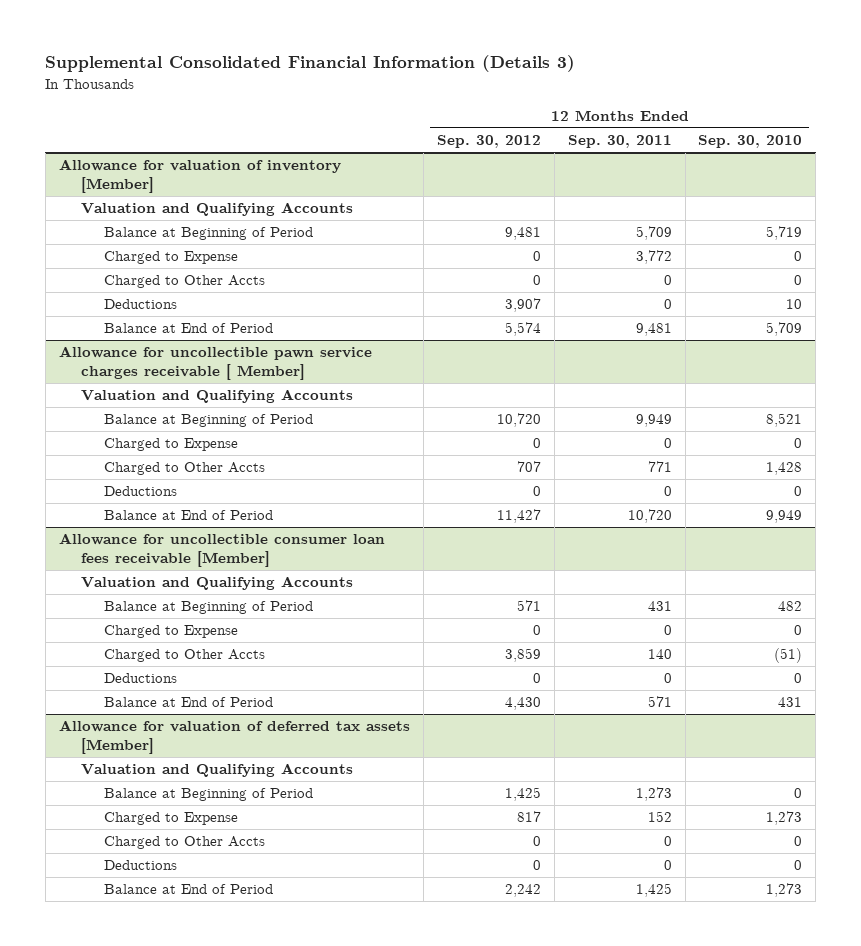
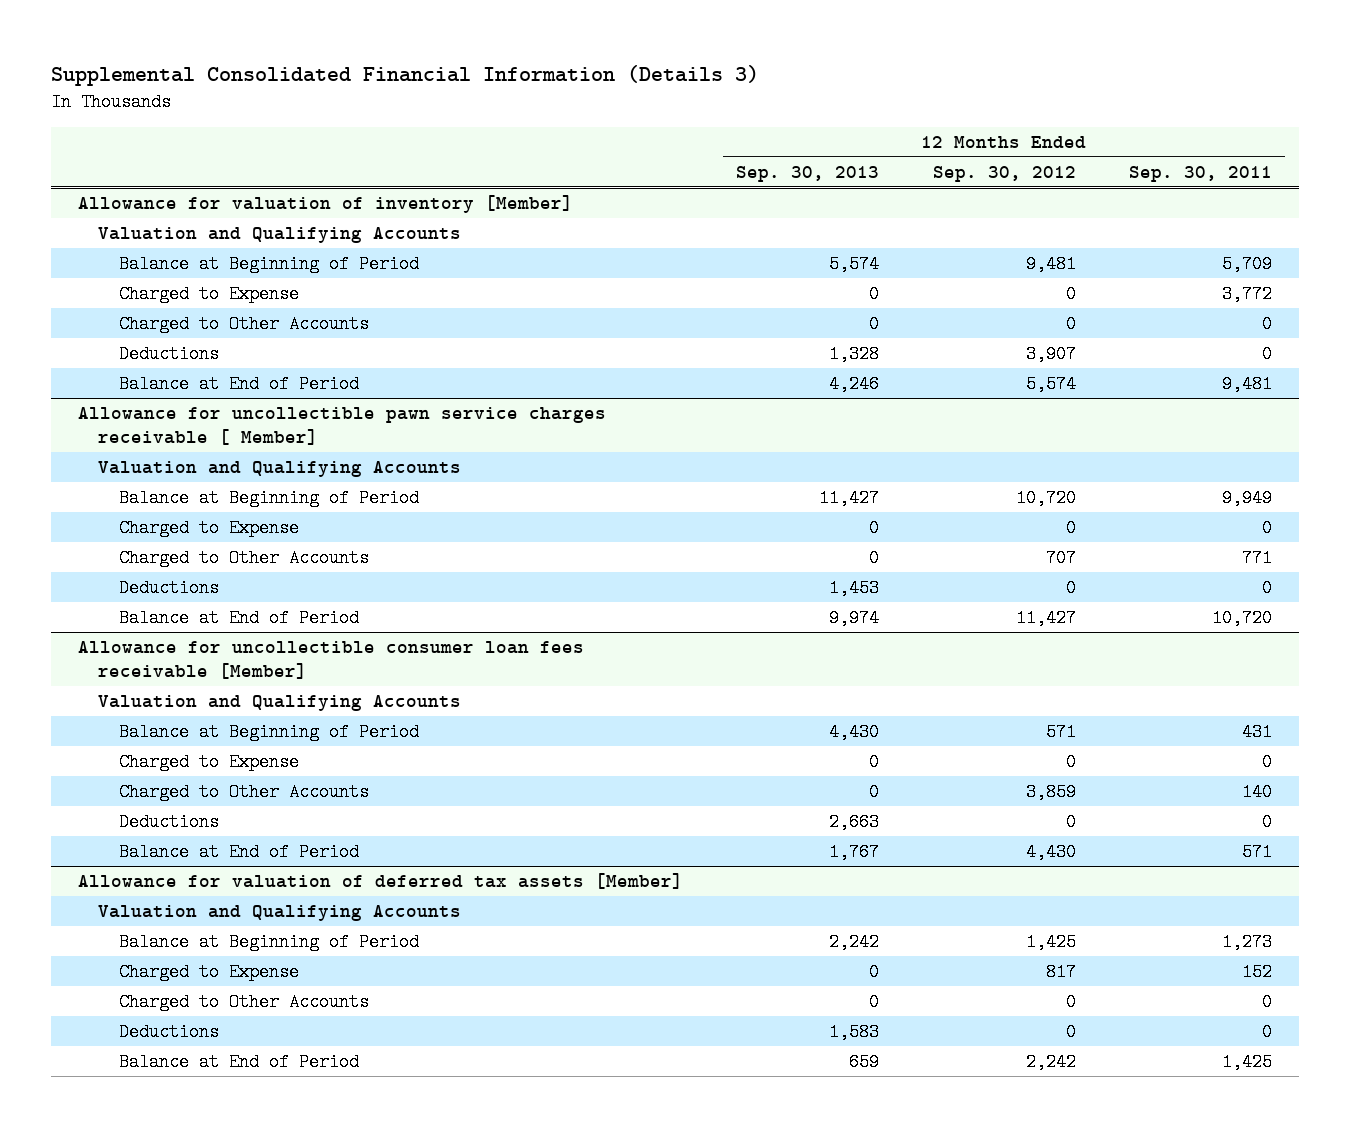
[698,135,803,149] Sep. 30, 2010 -> none
none -> [736,165,880,182] Sep. 30, 2013
[103,275,265,289] Charged to Other Accts -> [119,314,370,333] Charged to Other Accounts
[103,462,265,476] Charged to Other Accts -> [119,548,370,567] Charged to Other Accounts
[103,649,265,663] Charged to Other Accts -> [119,782,370,801] Charged to Other Accounts
[103,836,265,850] Charged to Other Accts -> [119,992,370,1011] Charged to Other Accounts

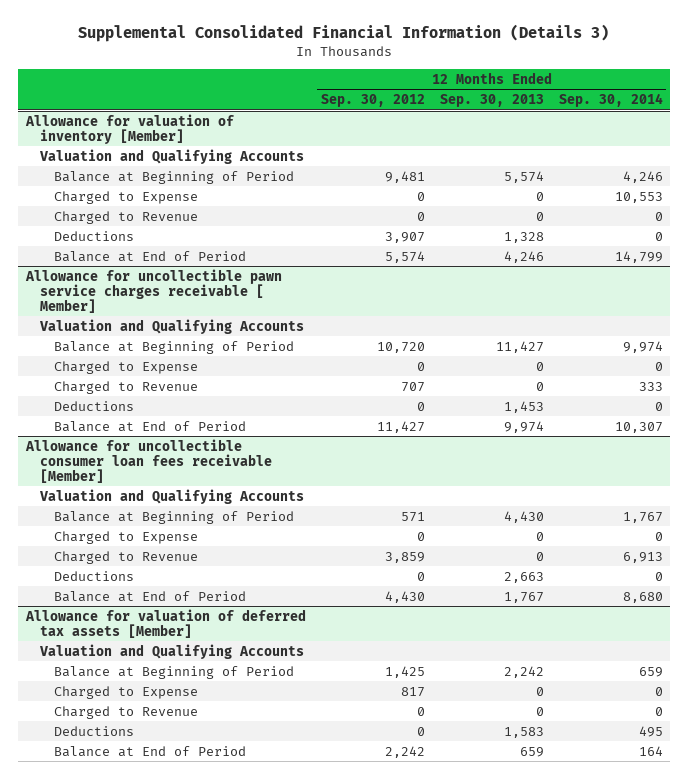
[1129,165,1273,182] Sep. 30, 2011 -> none
none -> [558,93,663,108] Sep. 30, 2014
[119,314,370,333] Charged to Other Accounts -> [53,210,198,224] Charged to Revenue
[119,548,370,567] Charged to Other Accounts -> [53,380,198,394] Charged to Revenue
[119,782,370,801] Charged to Other Accounts -> [53,550,198,564] Charged to Revenue
[119,992,370,1011] Charged to Other Accounts -> [53,705,198,719] Charged to Revenue

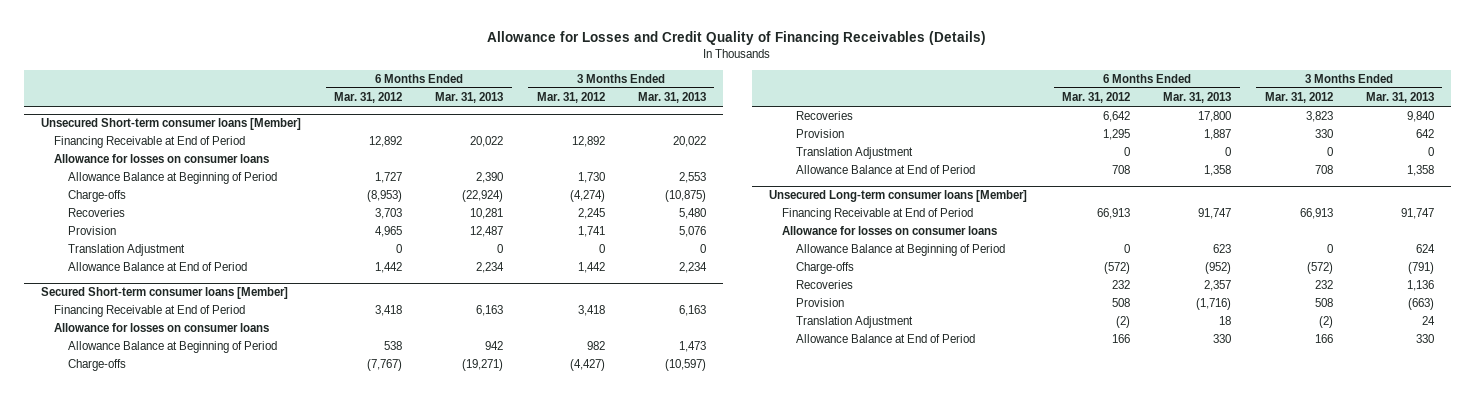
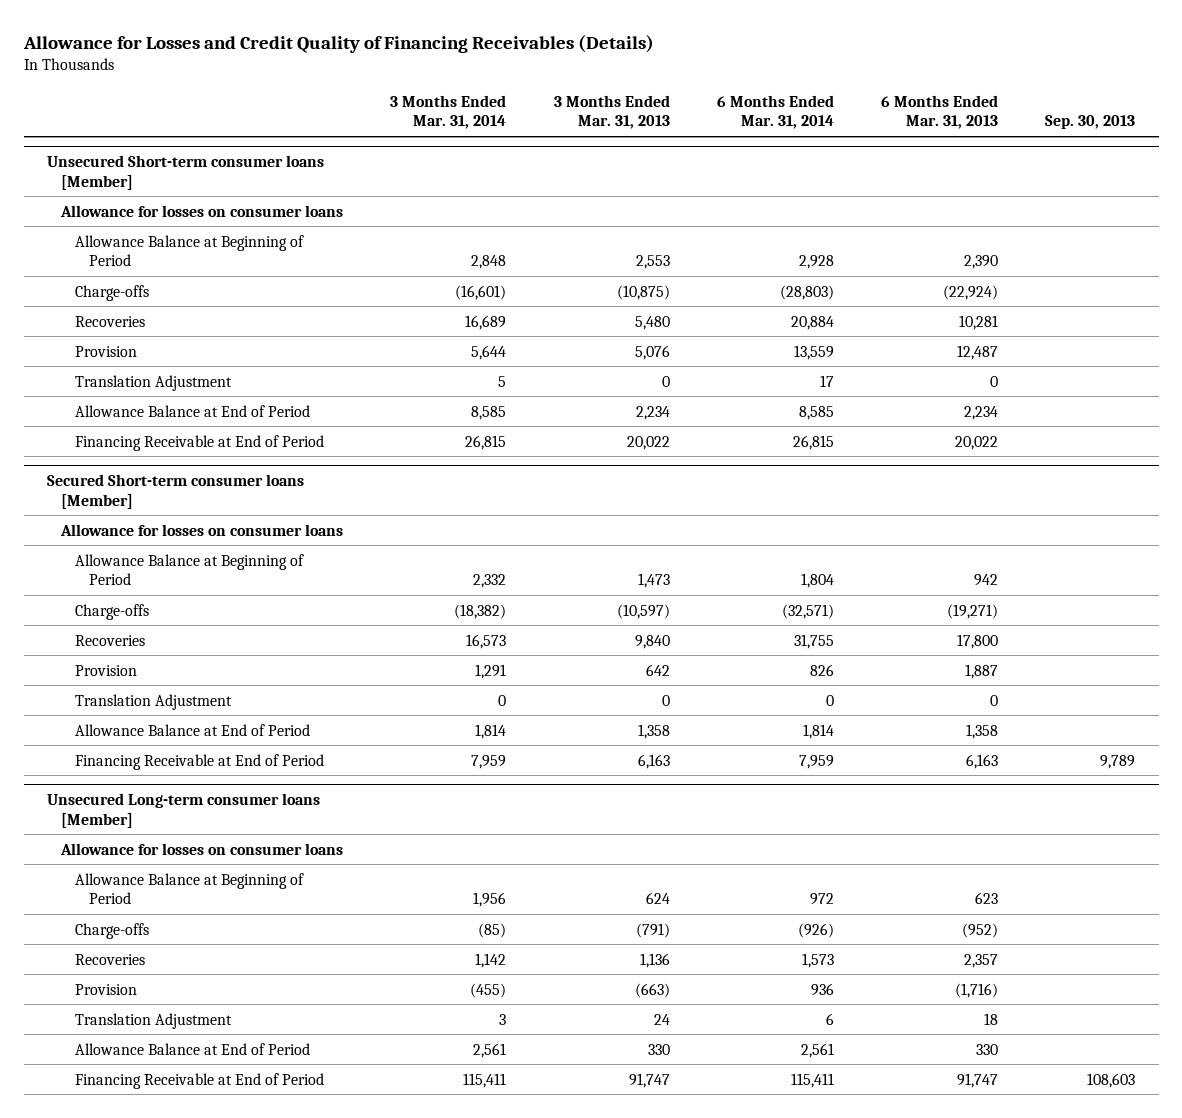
[333,92,402,104] Mar. 31, 2012 -> none
[536,92,605,104] Mar. 31, 2012 -> none
none -> [390,94,507,130] 3 Months Ended Mar. 31, 2014
none -> [716,94,834,130] 6 Months Ended Mar. 31, 2014
none -> [1044,115,1135,130] Sep. 30, 2013
[54,136,246,149] Financing Receivable at End of Period -> [75,434,325,451] Financing Receivable at End of Period
[54,305,246,318] Financing Receivable at End of Period -> [75,753,325,770] Financing Receivable at End of Period
[782,208,974,221] Financing Receivable at End of Period -> [75,1072,325,1089] Financing Receivable at End of Period

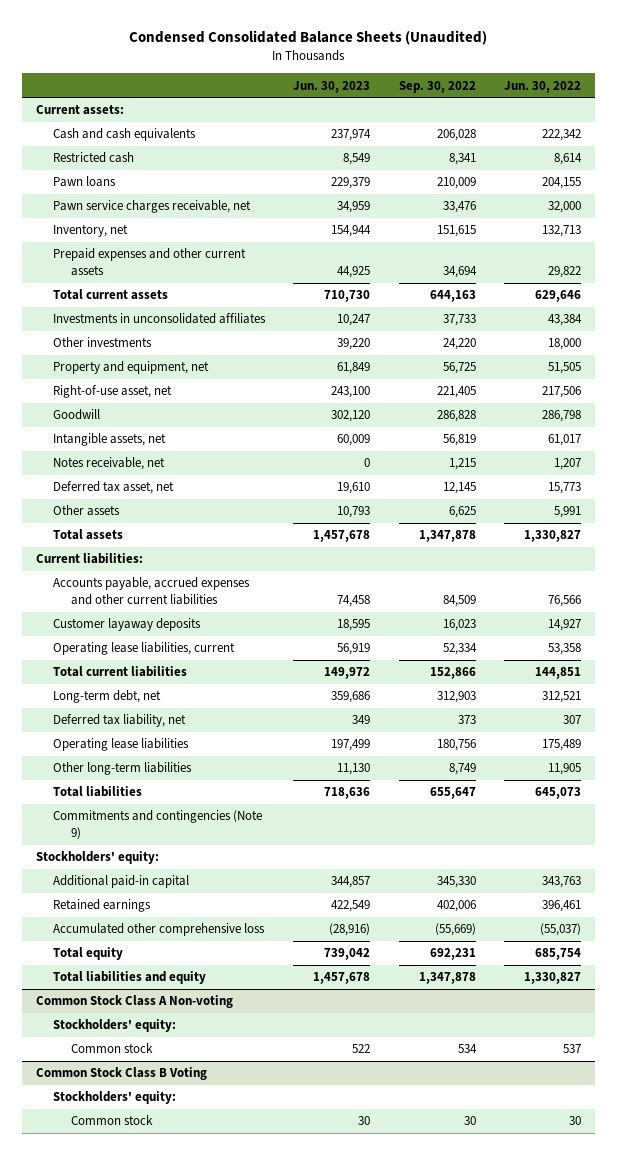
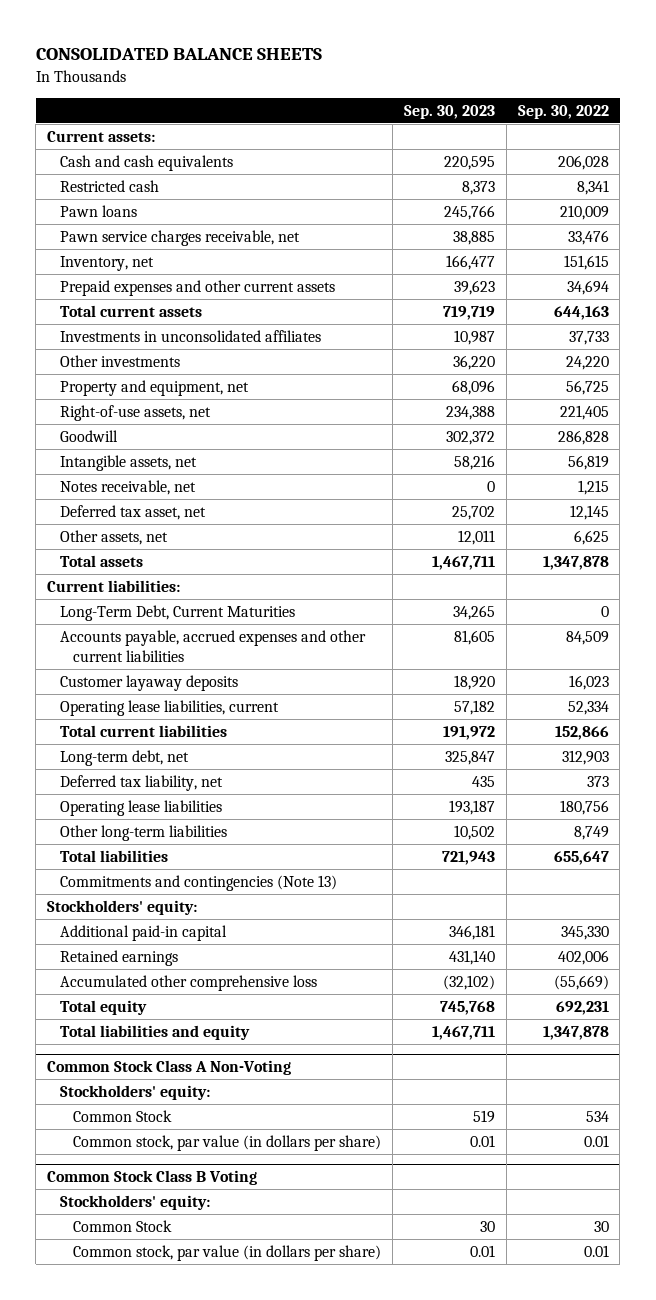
[129,30,488,46] Condensed Consolidated Balance Sheets (Unaudited) -> [35,48,322,61] CONSOLIDATED BALANCE SHEETS
[293,80,371,93] Jun. 30, 2023 -> none
[503,80,581,93] Jun. 30, 2022 -> none
none -> [403,104,495,119] Sep. 30, 2023
[53,385,173,399] Right-of-use asset, net -> [60,404,212,421] Right-of-use assets, net
[53,505,121,517] Other assets -> [60,529,169,545] Other assets, net
none -> [60,604,296,621] Long-Term Debt, Current Maturities
[53,810,263,840] Commitments and contingencies (Note 9) -> [60,874,338,891] Commitments and contingencies (Note 13)
[36,995,234,1009] Common Stock Class A Non-voting -> [47,1060,292,1076] Common Stock Class A Non-Voting
[70,1043,153,1054] Common stock -> [73,1109,173,1122] Common Stock
none -> [73,1134,382,1151] Common stock, par value (in dollars per share)
[70,1115,153,1126] Common stock -> [73,1219,173,1232] Common Stock
none -> [73,1244,382,1261] Common stock, par value (in dollars per share)

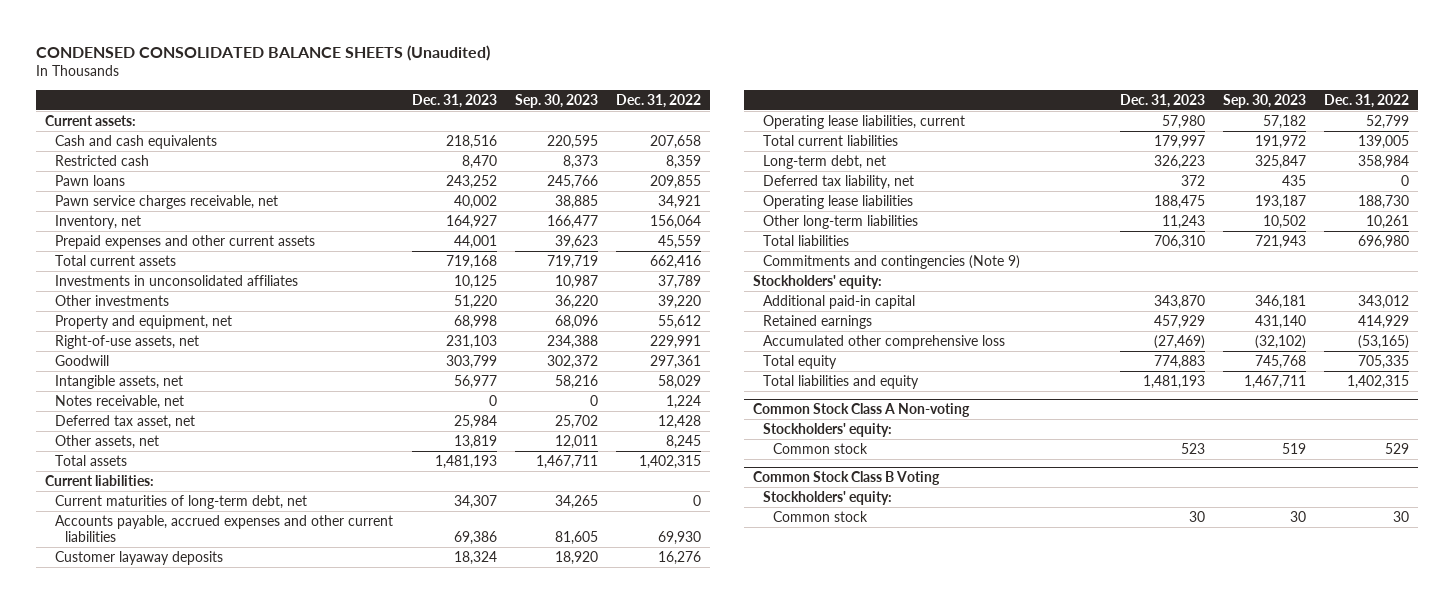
[35,48,322,61] CONSOLIDATED BALANCE SHEETS -> [36,44,491,61] CONDENSED CONSOLIDATED BALANCE SHEETS (Unaudited)
[517,104,609,119] Sep. 30, 2022 -> none
none -> [411,93,497,108] Dec. 31, 2023
none -> [615,93,701,108] Dec. 31, 2022
[60,604,296,621] Long-Term Debt, Current Maturities -> [55,494,308,509] Current maturities of long-term debt, net
[60,874,338,891] Commitments and contingencies (Note 13) -> [763,254,1021,269] Commitments and contingencies (Note 9)
[47,1060,292,1076] Common Stock Class A Non-Voting -> [753,402,971,417] Common Stock Class A Non-voting
[73,1134,382,1151] Common stock, par value (in dollars per share) -> none
[73,1109,173,1122] Common Stock -> [773,442,869,454] Common stock
[73,1244,382,1261] Common stock, par value (in dollars per share) -> none
[73,1219,173,1232] Common Stock -> [773,510,869,522] Common stock

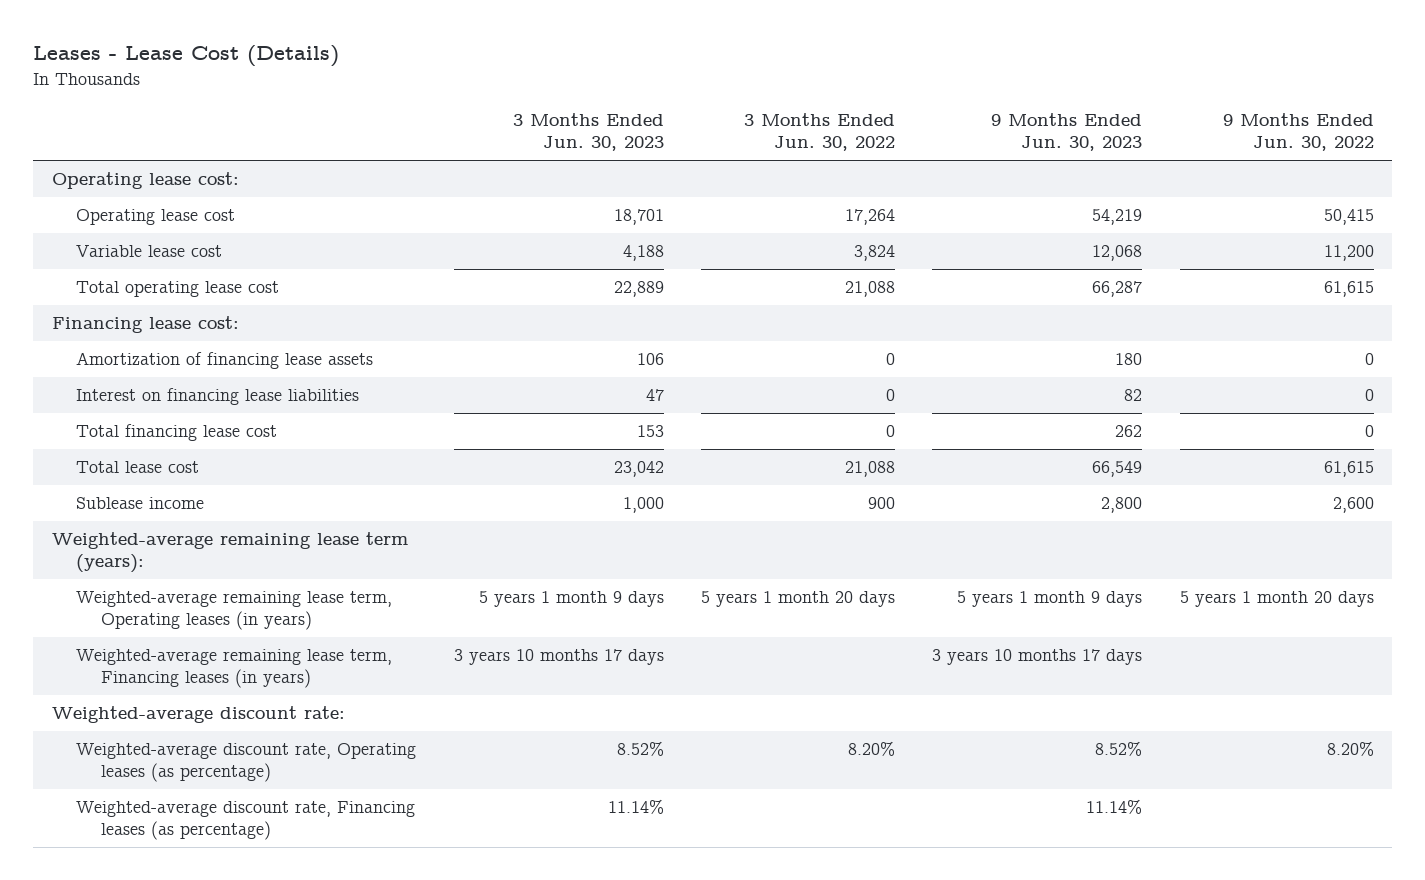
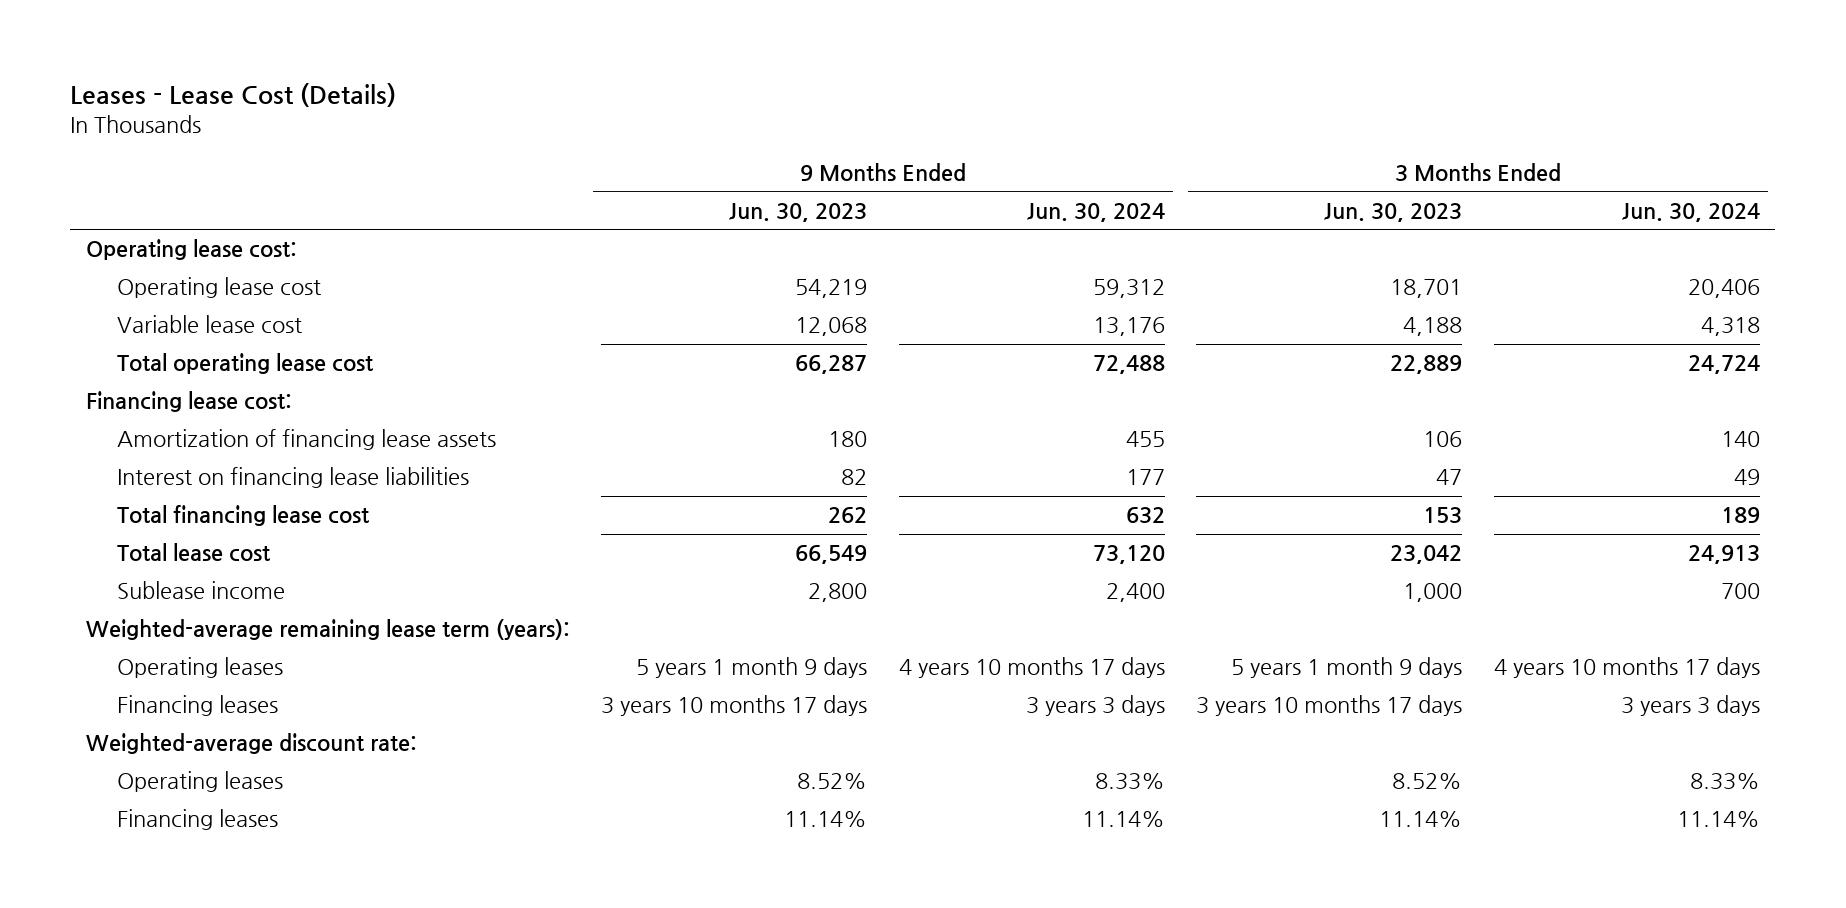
[743,113,895,152] 3 Months Ended Jun. 30, 2022 -> none
[1222,113,1374,152] 9 Months Ended Jun. 30, 2022 -> none
none -> [1026,202,1165,222] Jun. 30, 2024
none -> [1621,202,1760,222] Jun. 30, 2024
[76,591,393,631] Weighted-average remaining lease term, Operating leases (in years) -> [117,657,284,679] Operating leases
[76,649,393,689] Weighted-average remaining lease term, Financing leases (in years) -> [117,695,279,717] Financing leases
[76,743,417,783] Weighted-average discount rate, Operating leases (as percentage) -> [117,771,284,793] Operating leases
[76,801,416,841] Weighted-average discount rate, Financing leases (as percentage) -> [117,809,279,831] Financing leases

